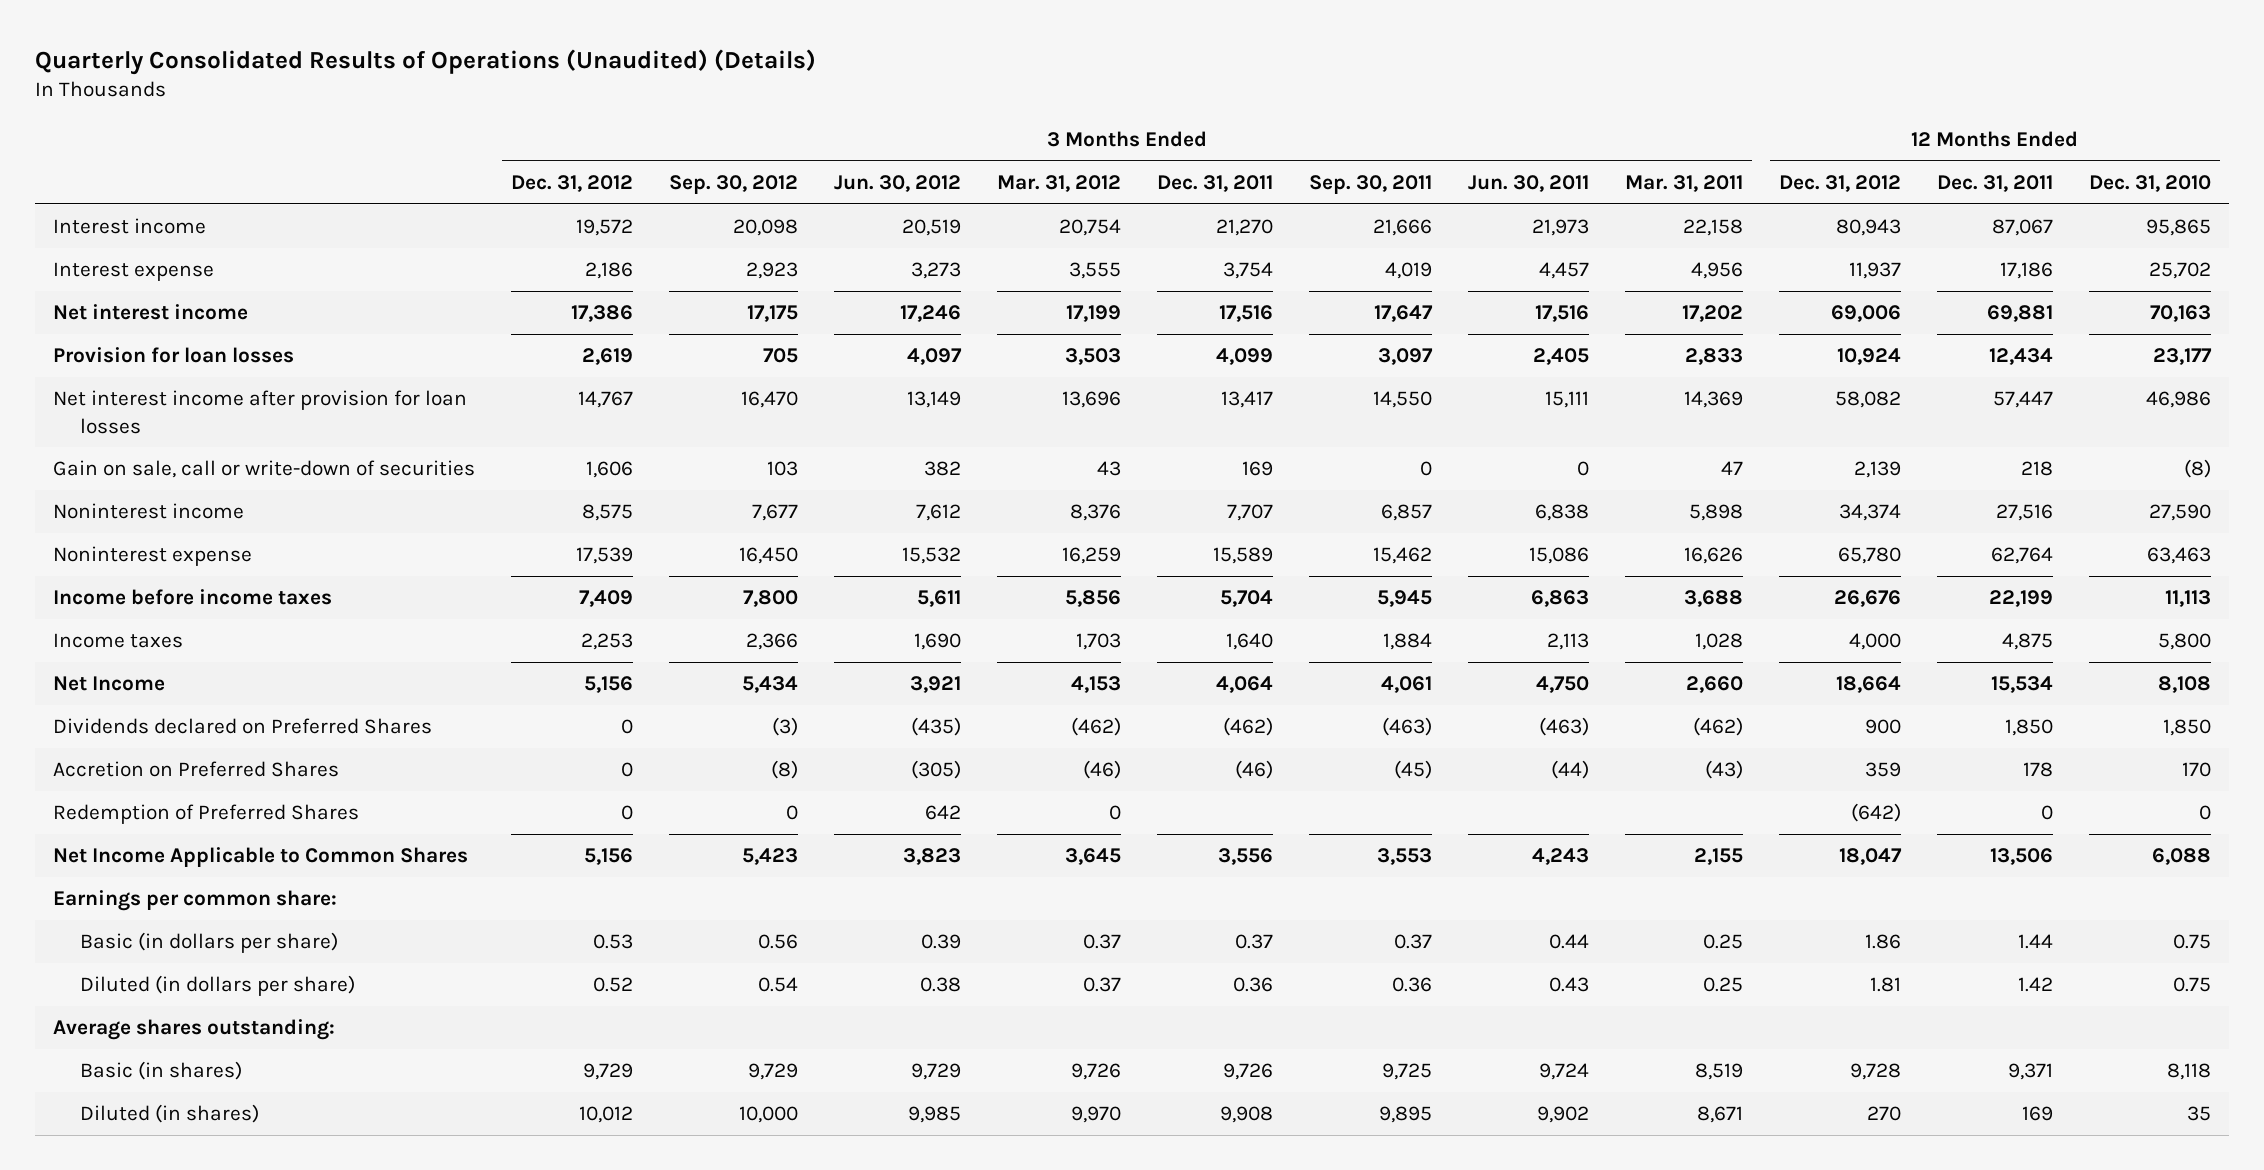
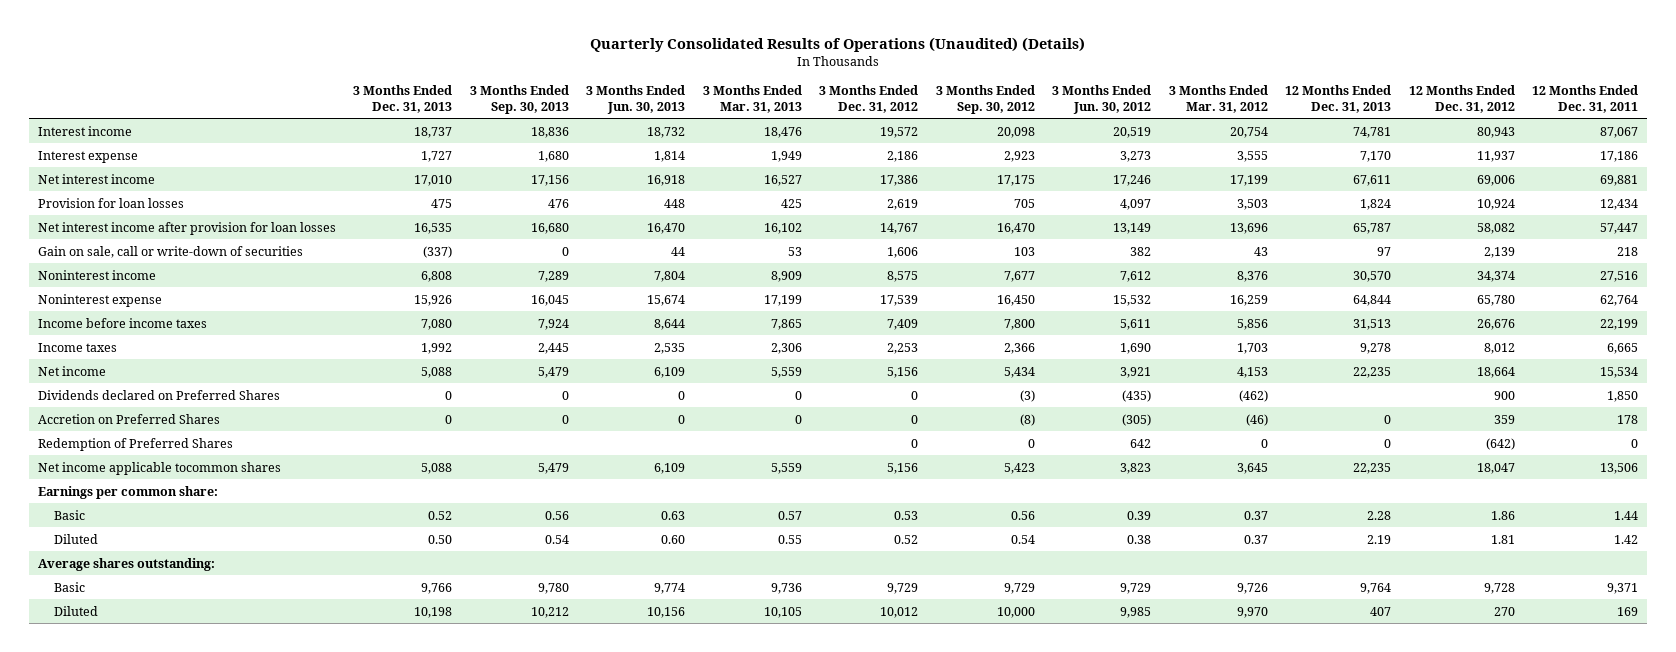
[1157,174,1274,192] Dec. 31, 2011 -> none
[1309,174,1433,194] Sep. 30, 2011 -> none
[1468,174,1590,192] Jun. 30, 2011 -> none
[1625,174,1744,192] Mar. 31, 2011 -> none
[2089,174,2212,192] Dec. 31, 2010 -> none
none -> [353,85,453,113] 3 Months Ended Dec. 31, 2013
none -> [469,85,569,114] 3 Months Ended Sep. 30, 2013
none -> [586,85,686,114] 3 Months Ended Jun. 30, 2013
none -> [702,85,802,113] 3 Months Ended Mar. 31, 2013
none -> [1285,85,1392,113] 12 Months Ended Dec. 31, 2013
[1849,633,1902,651] 4,000 -> [1483,342,1515,354] 8,012
[2002,633,2054,651] 4,875 -> [1607,342,1639,354] 6,665
[53,676,166,692] Net Income -> [37,365,106,376] Net income
[53,847,469,868] Net Income Applicable to Common Shares -> [37,461,281,475] Net income applicable tocommon shares
[80,932,339,954] Basic (in dollars per share) -> [53,509,85,520] Basic
[80,975,356,997] Diluted (in dollars per share) -> [53,533,98,544] Diluted
[80,1061,243,1081] Basic (in shares) -> [53,581,85,592] Basic
[80,1104,260,1124] Diluted (in shares) -> [53,605,98,616] Diluted

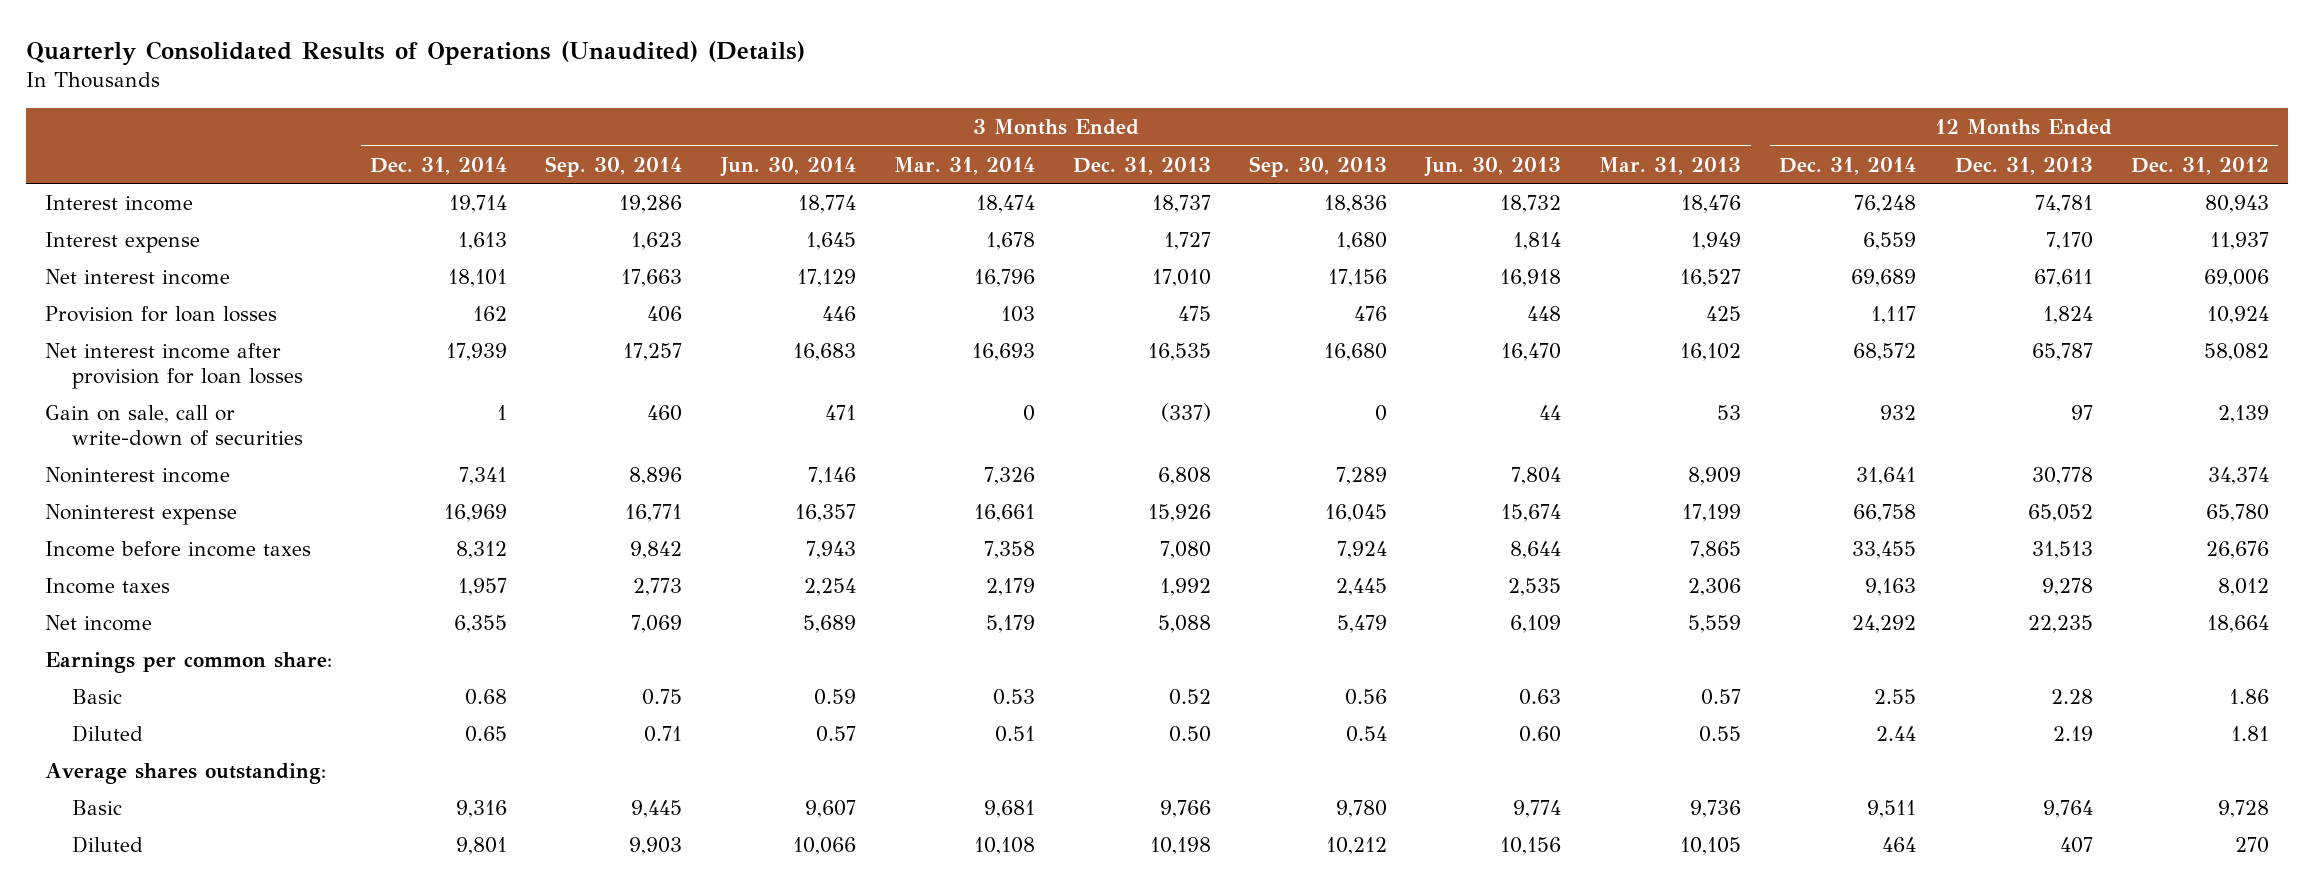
[819,85,919,113] 3 Months Ended Dec. 31, 2012 -> none
[935,85,1035,114] 3 Months Ended Sep. 30, 2012 -> none
[1052,85,1152,114] 3 Months Ended Jun. 30, 2012 -> none
[1168,85,1268,113] 3 Months Ended Mar. 31, 2012 -> none
[1532,85,1639,113] 12 Months Ended Dec. 31, 2011 -> none
none -> [370,156,508,175] Dec. 31, 2014
none -> [545,155,683,177] Sep. 30, 2014
none -> [719,156,856,177] Jun. 30, 2014
none -> [893,156,1035,175] Mar. 31, 2014
none -> [1779,156,1917,175] Dec. 31, 2014
[1353,270,1392,282] 30,570 -> [2031,467,2093,486] 30,778
[1353,294,1392,306] 64,844 -> [2027,504,2093,523] 65,052
[37,389,280,400] Dividends declared on Preferred Shares -> none
[37,413,220,424] Accretion on Preferred Shares -> none
[37,437,233,451] Redemption of Preferred Shares -> none
[37,461,281,475] Net income applicable tocommon shares -> none

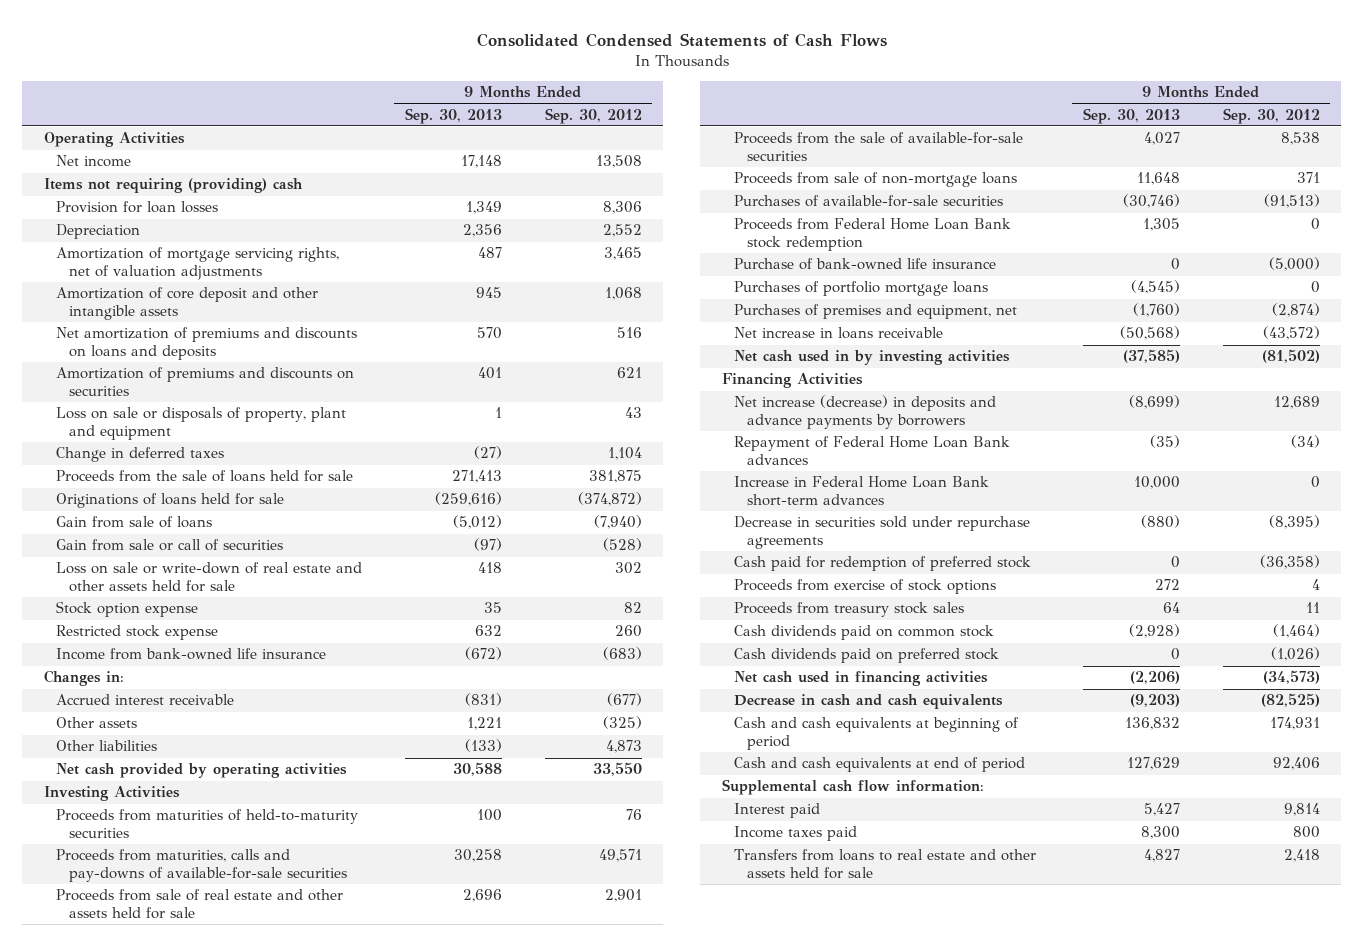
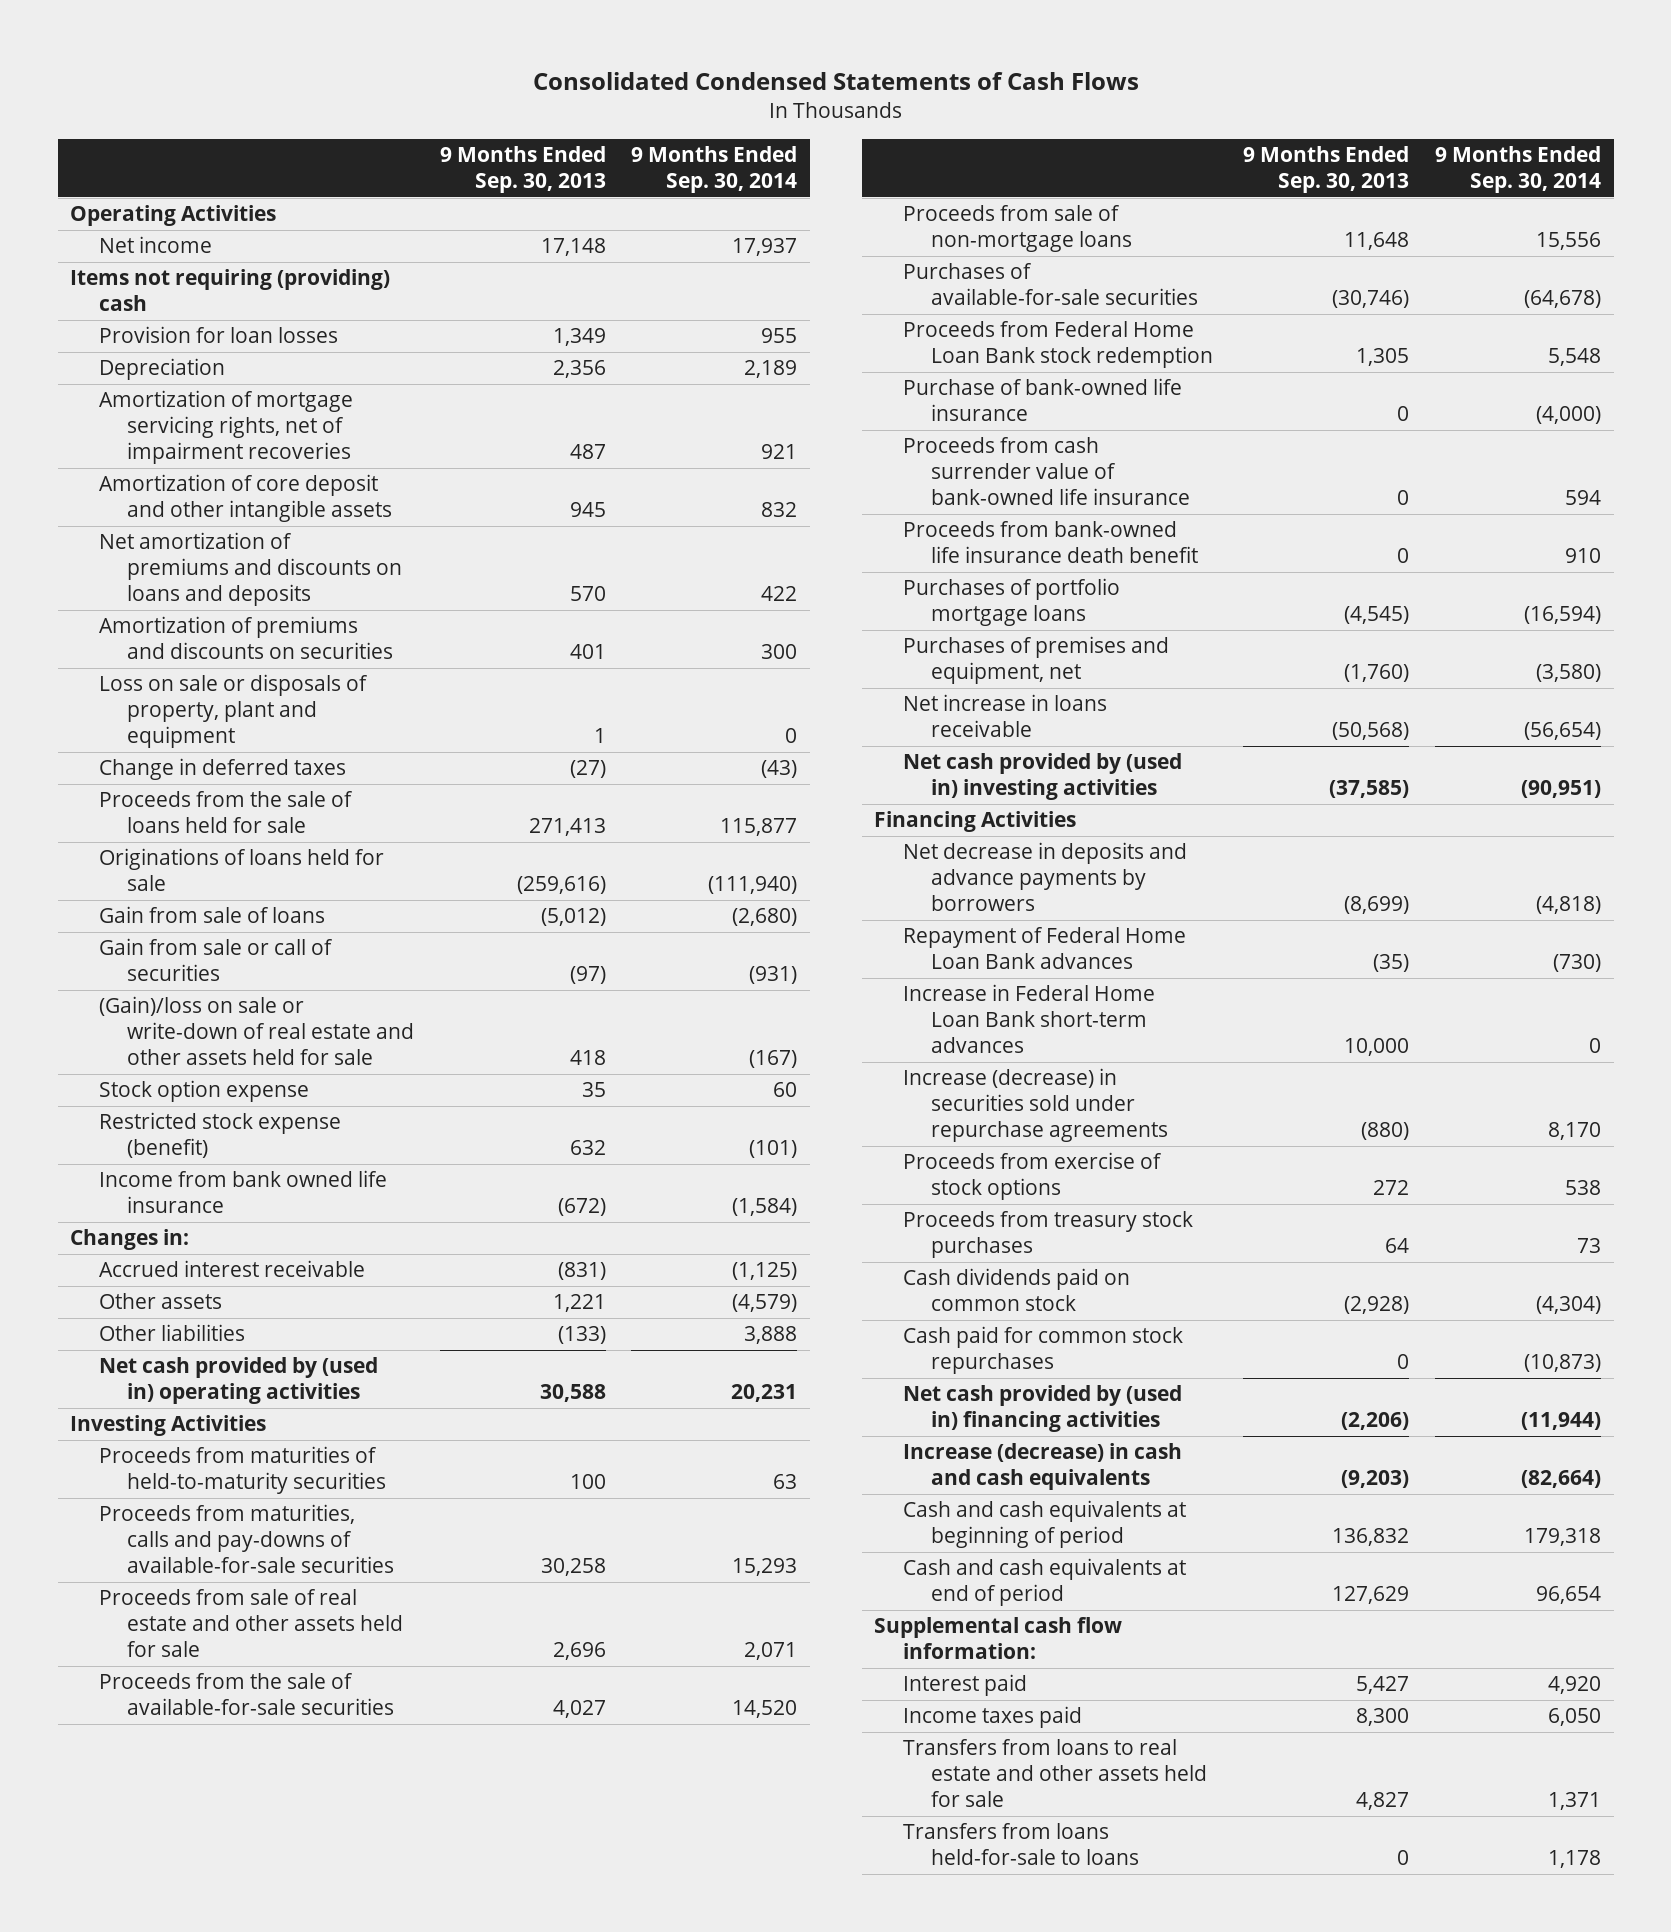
[544,107,642,124] Sep. 30, 2012 -> none
none -> [631,146,798,194] 9 Months Ended Sep. 30, 2014
[56,247,340,281] Amortization of mortgage servicing rights, net of valuation adjustments -> [98,390,353,465] Amortization of mortgage servicing rights, net of impairment recoveries
[56,562,363,593] Loss on sale or write-down of real estate and other assets held for sale -> [98,996,415,1066] (Gain)/loss on sale or write-down of real estate and other assets held for sale
[56,625,219,641] Restricted stock expense -> [98,1112,341,1159] Restricted stock expense (benefit)
[56,648,327,661] Income from bank-owned life insurance -> [98,1170,387,1214] Income from bank owned life insurance
[56,763,348,779] Net cash provided by operating activities -> [98,1357,378,1405] Net cash provided by (used in) operating activities
none -> [902,437,1191,506] Proceeds from cash surrender value of bank-owned life insurance
none -> [902,521,1199,564] Proceeds from bank-owned life insurance death benefit
[734,350,1011,366] Net cash used in by investing activities -> [902,753,1182,801] Net cash provided by (used in) investing activities
[734,395,997,430] Net increase (decrease) in deposits and advance payments by borrowers -> [902,842,1187,912] Net decrease in deposits and advance payments by borrowers
[734,556,1032,572] Cash paid for redemption of preferred stock -> none
[734,516,1031,550] Decrease in securities sold under repurchase agreements -> [902,1068,1169,1143] Increase (decrease) in securities sold under repurchase agreements
[734,602,965,618] Proceeds from treasury stock sales -> [902,1211,1193,1259] Proceeds from treasury stock purchases
[734,648,1000,664] Cash dividends paid on preferred stock -> none
none -> [902,1326,1183,1375] Cash paid for common stock repurchases
[734,671,989,687] Net cash used in financing activities -> [902,1385,1182,1433] Net cash provided by (used in) financing activities
[734,694,1004,710] Decrease in cash and cash equivalents -> [902,1443,1182,1491] Increase (decrease) in cash and cash equivalents
none -> [902,1823,1140,1866] Transfers from loans held-for-sale to loans

